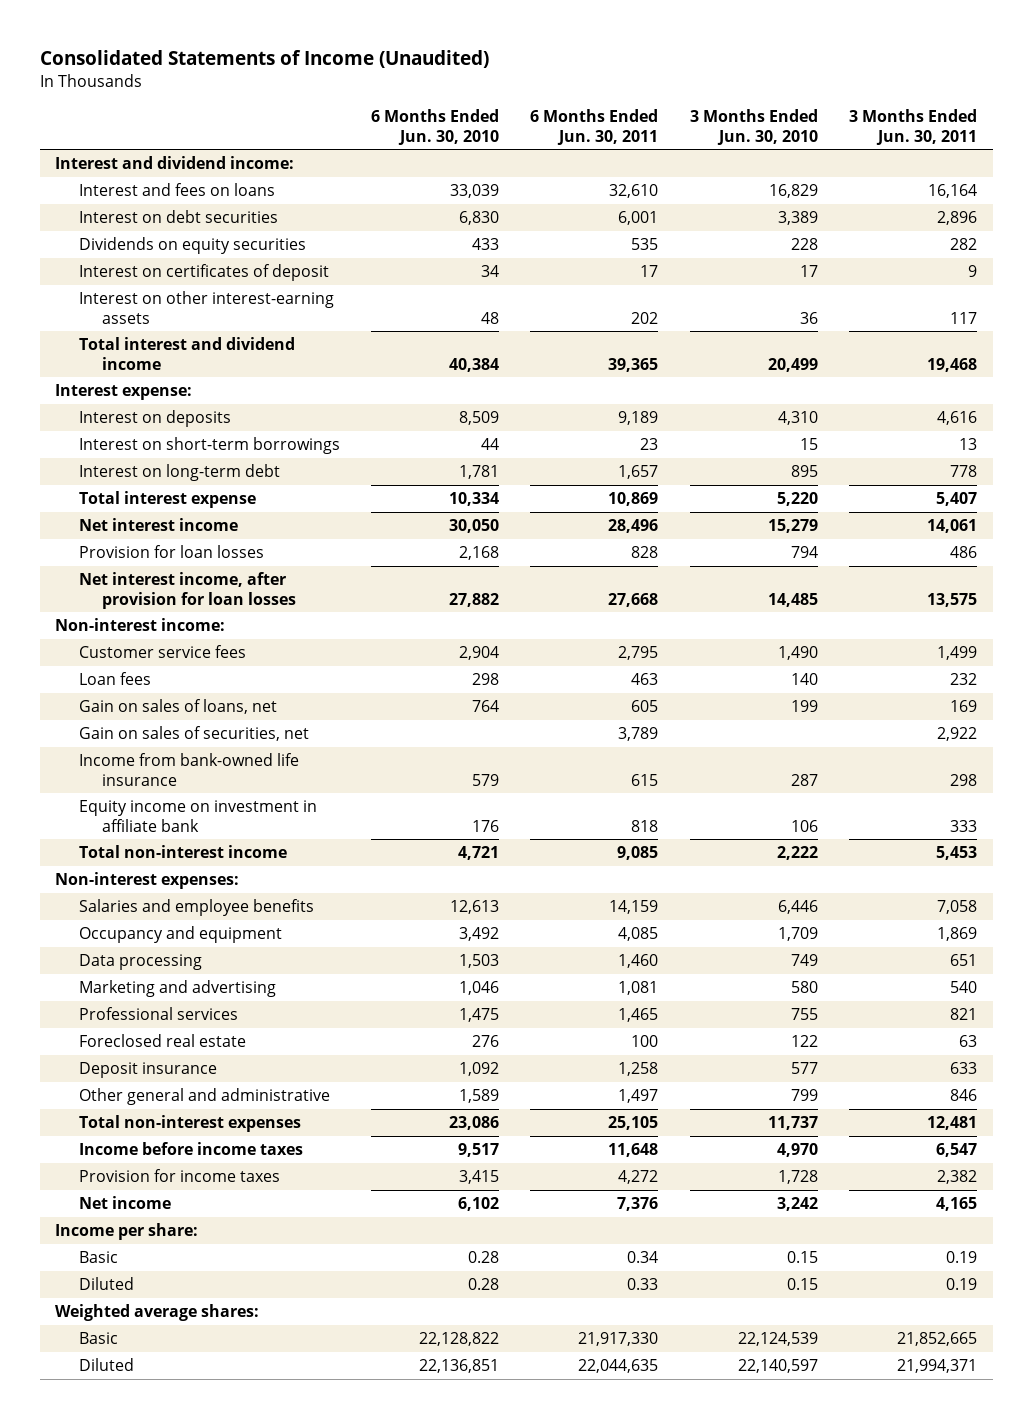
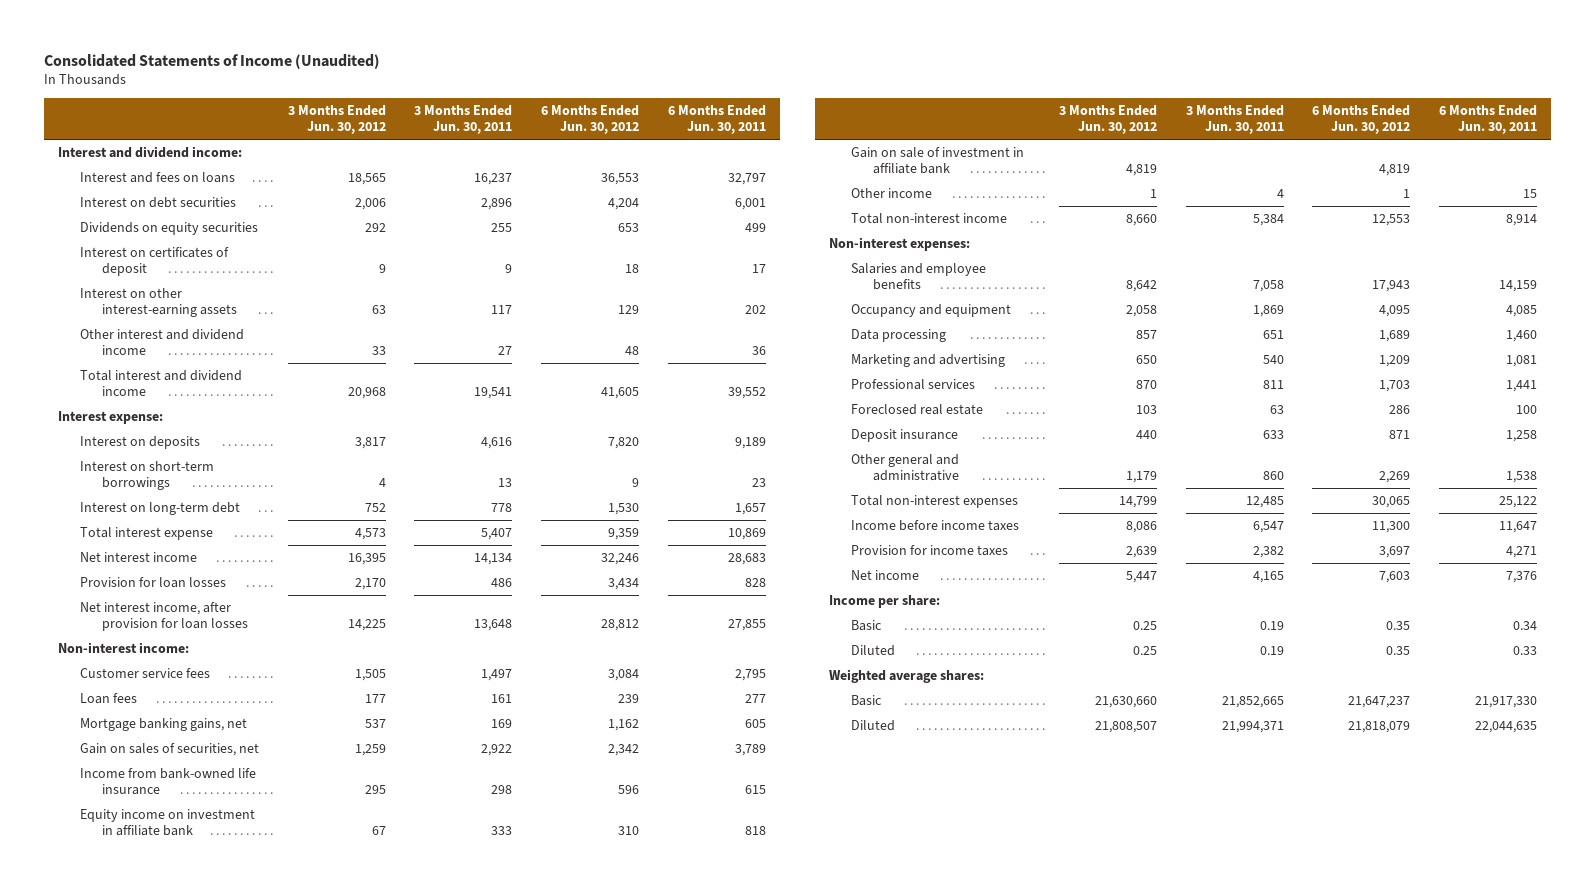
[370,109,499,145] 6 Months Ended Jun. 30, 2010 -> none
[689,109,818,145] 3 Months Ended Jun. 30, 2010 -> none
none -> [287,105,386,135] 3 Months Ended Jun. 30, 2012
none -> [541,105,640,135] 6 Months Ended Jun. 30, 2012
[609,184,659,199] 32,610 -> [727,173,766,186] 32,797
[928,184,978,199] 16,164 -> [474,173,513,186] 16,237
[631,238,659,251] 535 -> [744,223,766,233] 499
[950,238,978,251] 282 -> [491,223,513,233] 255
none -> [80,329,245,356] Other interest and dividend income
[608,357,659,372] 39,365 -> [727,387,766,400] 39,552
[927,357,978,372] 19,468 -> [474,387,513,400] 19,541
[608,519,659,534] 28,496 -> [727,553,766,566] 28,683
[927,519,978,534] 14,061 -> [474,553,513,566] 14,134
[608,592,659,607] 27,668 -> [727,619,766,632] 27,855
[927,592,978,607] 13,575 -> [474,619,513,632] 13,648
[937,646,978,661] 1,499 -> [481,669,513,682] 1,497
[631,673,659,686] 463 -> [744,694,766,704] 277
[950,673,978,686] 232 -> [491,694,513,704] 161
[78,699,277,715] Gain on sales of loans, net -> [80,718,248,732] Mortgage banking gains, net
none -> [851,147,1025,175] Gain on sale of investment in affiliate bank
none -> [851,188,933,199] Other income
[617,846,659,861] 9,085 -> [1506,214,1538,227] 8,914
[936,846,978,861] 5,453 -> [1252,214,1284,227] 5,384
[618,1008,659,1023] 1,465 -> [1506,380,1538,393] 1,441
[950,1008,978,1021] 821 -> [1262,380,1284,390] 811
[618,1089,659,1104] 1,497 -> [1506,471,1538,484] 1,538
[950,1089,978,1102] 846 -> [1262,471,1284,481] 860
[608,1116,659,1131] 25,105 -> [1499,496,1538,509] 25,122
[927,1116,978,1131] 12,481 -> [1245,496,1284,509] 12,485
[608,1143,659,1158] 11,648 -> [1499,521,1538,534] 11,647
[618,1170,659,1185] 4,272 -> [1506,546,1538,559] 4,271

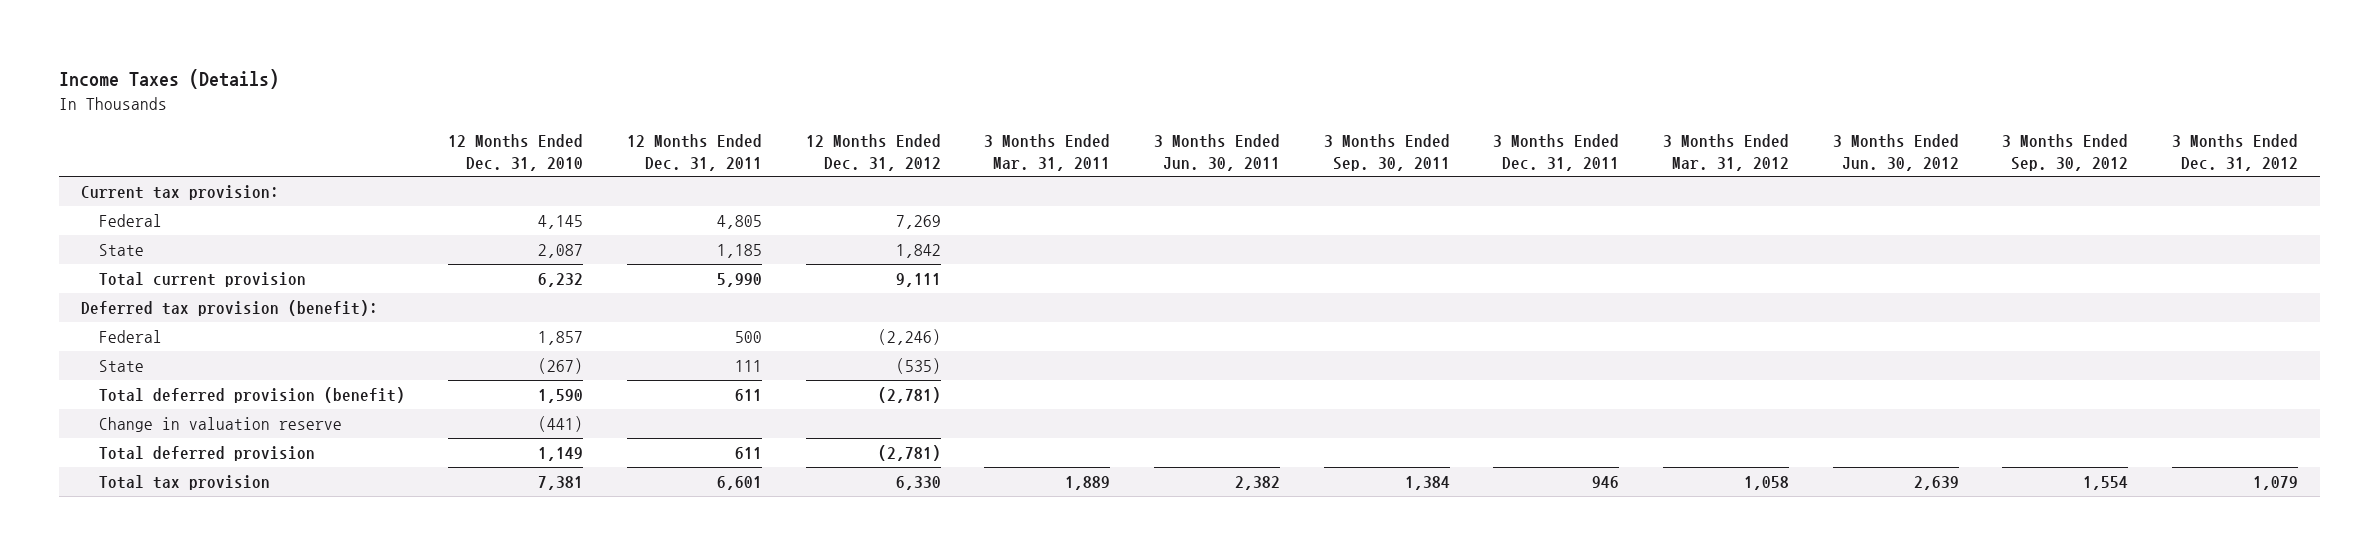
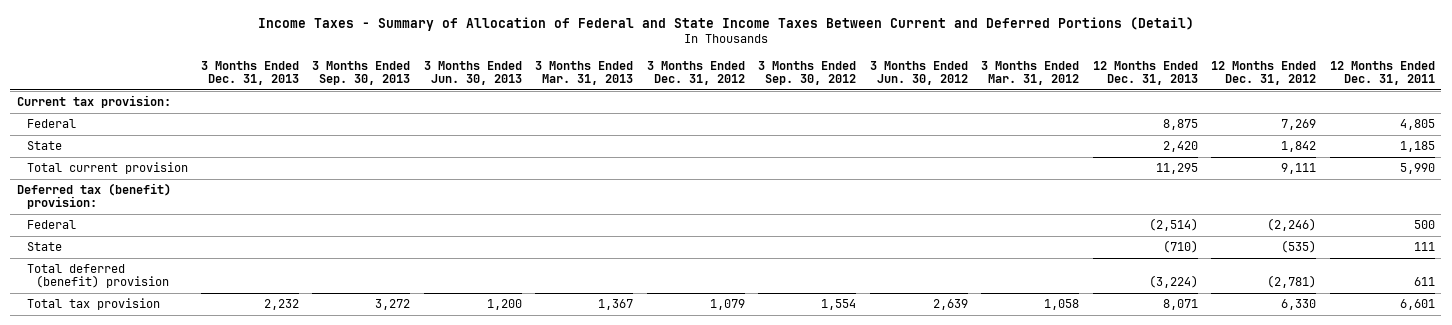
[58,69,279,90] Income Taxes (Details) -> [257,16,1194,31] Income Taxes - Summary of Allocation of Federal and State Income Taxes Between Current and Deferred Portions (Detail)
[448,133,584,171] 12 Months Ended Dec. 31, 2010 -> none
[984,133,1111,171] 3 Months Ended Mar. 31, 2011 -> none
[1153,133,1280,171] 3 Months Ended Jun. 30, 2011 -> none
[1323,133,1450,171] 3 Months Ended Sep. 30, 2011 -> none
[1493,133,1620,171] 3 Months Ended Dec. 31, 2011 -> none
none -> [201,60,300,85] 3 Months Ended Dec. 31, 2013
none -> [312,60,411,85] 3 Months Ended Sep. 30, 2013
none -> [423,60,522,85] 3 Months Ended Jun. 30, 2013
none -> [535,60,634,85] 3 Months Ended Mar. 31, 2013
none -> [1092,60,1198,85] 12 Months Ended Dec. 31, 2013
[80,299,378,316] Deferred tax provision (benefit): -> [16,182,171,210] Deferred tax (benefit) provision:
[98,416,342,432] Change in valuation reserve -> none
[98,445,315,461] Total deferred provision -> none
[98,386,405,403] Total deferred provision (benefit) -> [26,263,170,289] Total deferred (benefit) provision

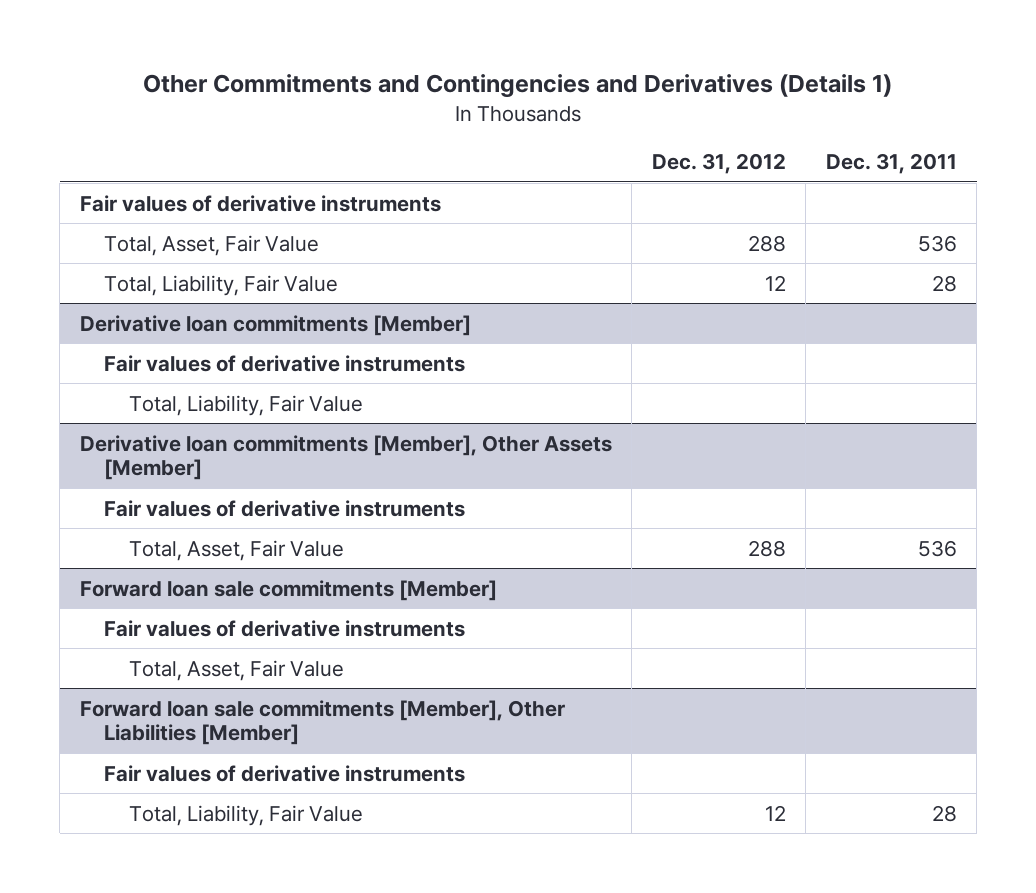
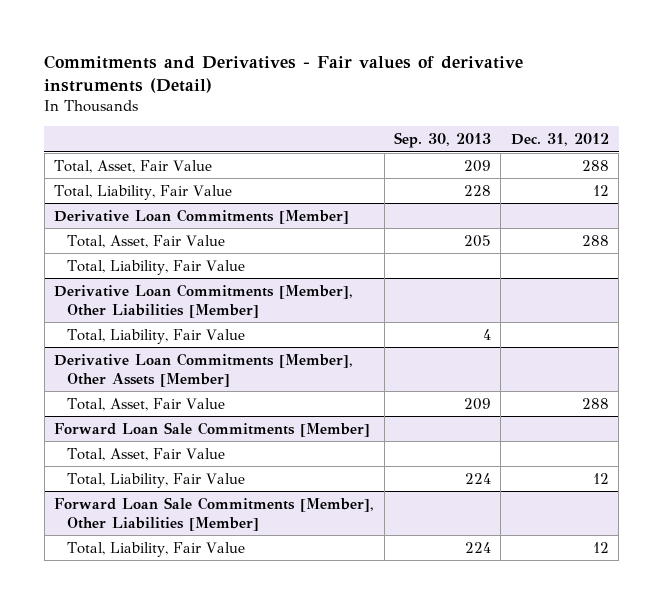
[143,74,893,99] Other Commitments and Contingencies and Derivatives (Details 1) -> [44,54,524,93] Commitments and Derivatives - Fair values of derivative instruments (Detail)
[825,153,957,175] Dec. 31, 2011 -> none
none -> [393,132,491,149] Sep. 30, 2013
[79,194,441,212] Fair values of derivative instruments -> none
[104,354,466,372] Fair values of derivative instruments -> none
[79,314,471,336] Derivative loan commitments [Member] -> [54,208,350,224] Derivative Loan Commitments [Member]
none -> [66,234,225,248] Total, Asset, Fair Value
[104,499,466,517] Fair values of derivative instruments -> none
none -> [54,283,354,318] Derivative Loan Commitments [Member], Other Liabilities [Member]
none -> [66,328,245,344] Total, Liability, Fair Value
[79,434,612,481] Derivative loan commitments [Member], Other Assets [Member] -> [54,352,354,387] Derivative Loan Commitments [Member], Other Assets [Member]
[104,619,466,637] Fair values of derivative instruments -> none
[79,579,497,601] Forward loan sale commitments [Member] -> [54,421,371,437] Forward Loan Sale Commitments [Member]
[79,699,565,746] Forward loan sale commitments [Member], Other Liabilities [Member] -> none
[104,764,466,782] Fair values of derivative instruments -> none
none -> [54,496,375,531] Forward Loan Sale Commitments [Member], Other Liabilities [Member]
none -> [66,541,245,557] Total, Liability, Fair Value

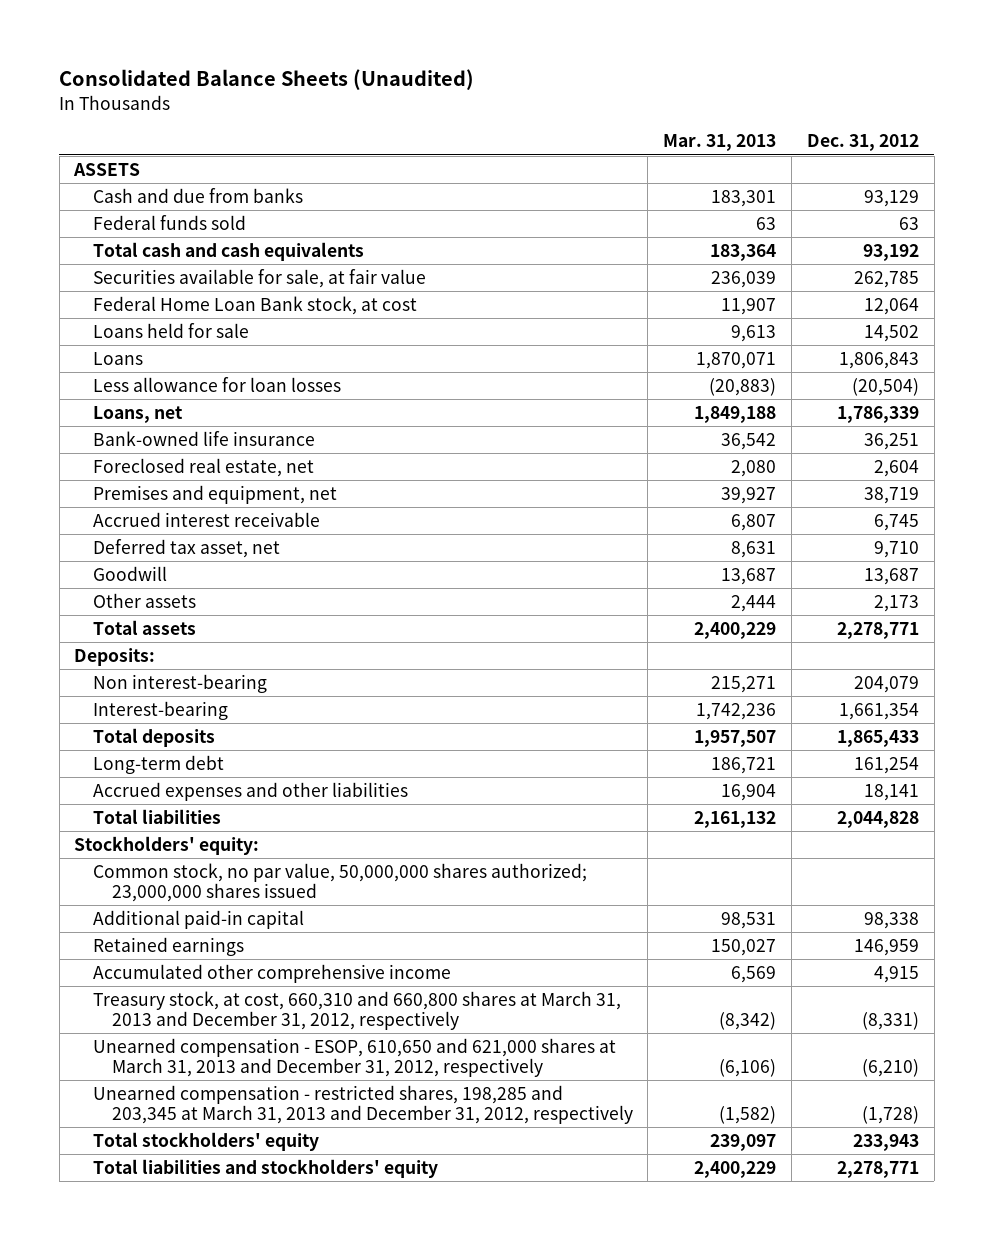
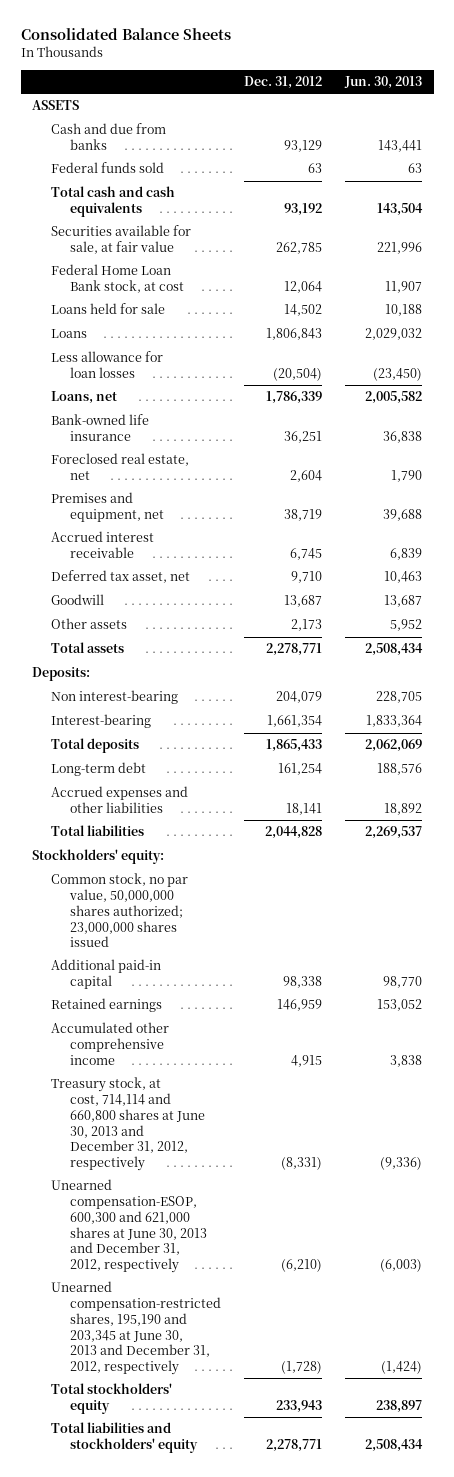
[59,69,475,91] Consolidated Balance Sheets (Unaudited) -> [20,28,231,41] Consolidated Balance Sheets
[663,134,777,152] Mar. 31, 2013 -> none
none -> [344,76,423,90] Jun. 30, 2013
[93,990,622,1031] Treasury stock, at cost, 660,310 and 660,800 shares at March 31, 2013 and December 31, 2012, respectively -> [51,1077,206,1171] Treasury stock, at cost, 714,114 and 660,800 shares at June 30, 2013 and December 31, 2012, respectively
[93,1037,617,1078] Unearned compensation - ESOP, 610,650 and 621,000 shares at March 31, 2013 and December 31, 2012, respectively -> [51,1179,208,1273] Unearned compensation-ESOP, 600,300 and 621,000 shares at June 30, 2013 and December 31, 2012, respectively
[93,1084,633,1125] Unearned compensation - restricted shares, 198,285 and 203,345 at March 31, 2013 and December 31, 2012, respectively -> [51,1281,222,1375] Unearned compensation-restricted shares, 195,190 and 203,345 at June 30, 2013 and December 31, 2012, respectively

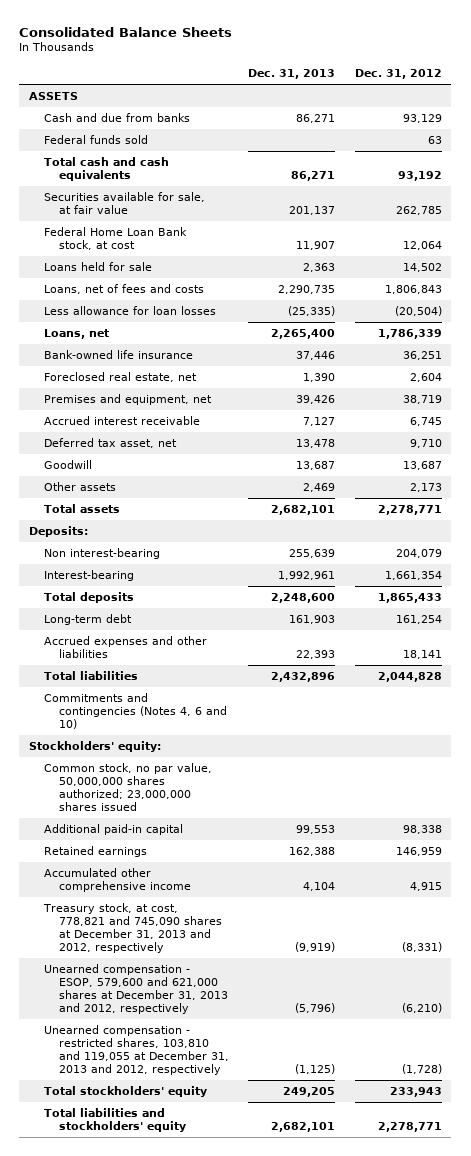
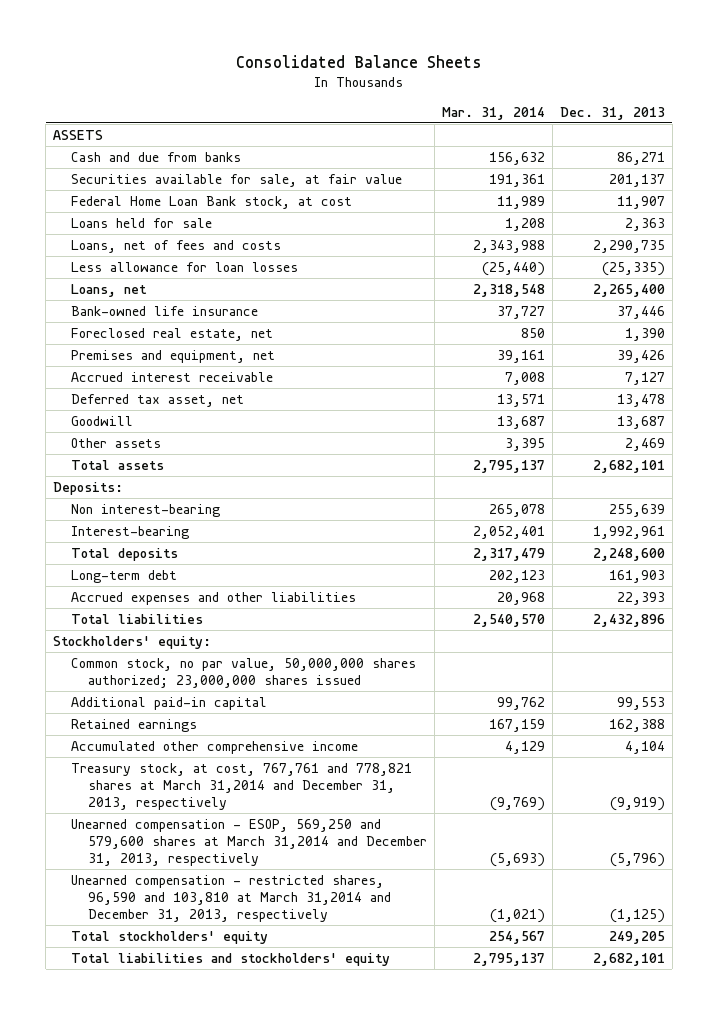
[354,69,442,80] Dec. 31, 2012 -> none
none -> [442,106,546,120] Mar. 31, 2014
[44,134,149,144] Federal funds sold -> none
[44,156,170,181] Total cash and cash equivalents -> none
[44,692,227,729] Commitments and contingencies (Notes 4, 6 and 10) -> none
[43,902,222,953] Treasury stock, at cost, 778,821 and 745,090 shares at December 31, 2013 and 2012, respectively -> [70,762,412,810] Treasury stock, at cost, 767,761 and 778,821 shares at March 31,2014 and December 31, 2013, respectively
[44,963,228,1014] Unearned compensation - ESOP, 579,600 and 621,000 shares at December 31, 2013 and 2012, respectively -> [70,818,428,866] Unearned compensation - ESOP, 569,250 and 579,600 shares at March 31,2014 and December 31, 2013, respectively
[44,1024,229,1075] Unearned compensation - restricted shares, 103,810 and 119,055 at December 31, 2013 and 2012, respectively -> [70,874,392,922] Unearned compensation - restricted shares, 96,590 and 103,810 at March 31,2014 and December 31, 2013, respectively

